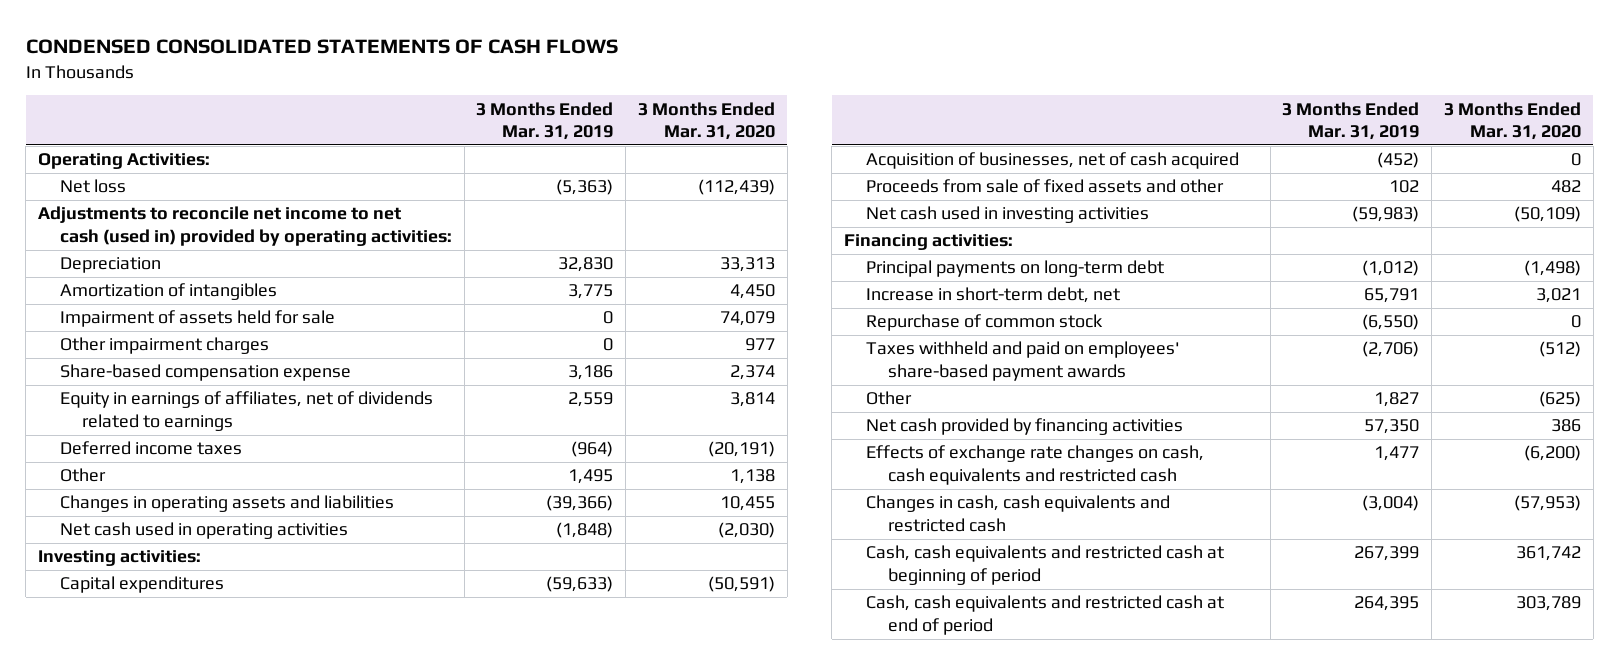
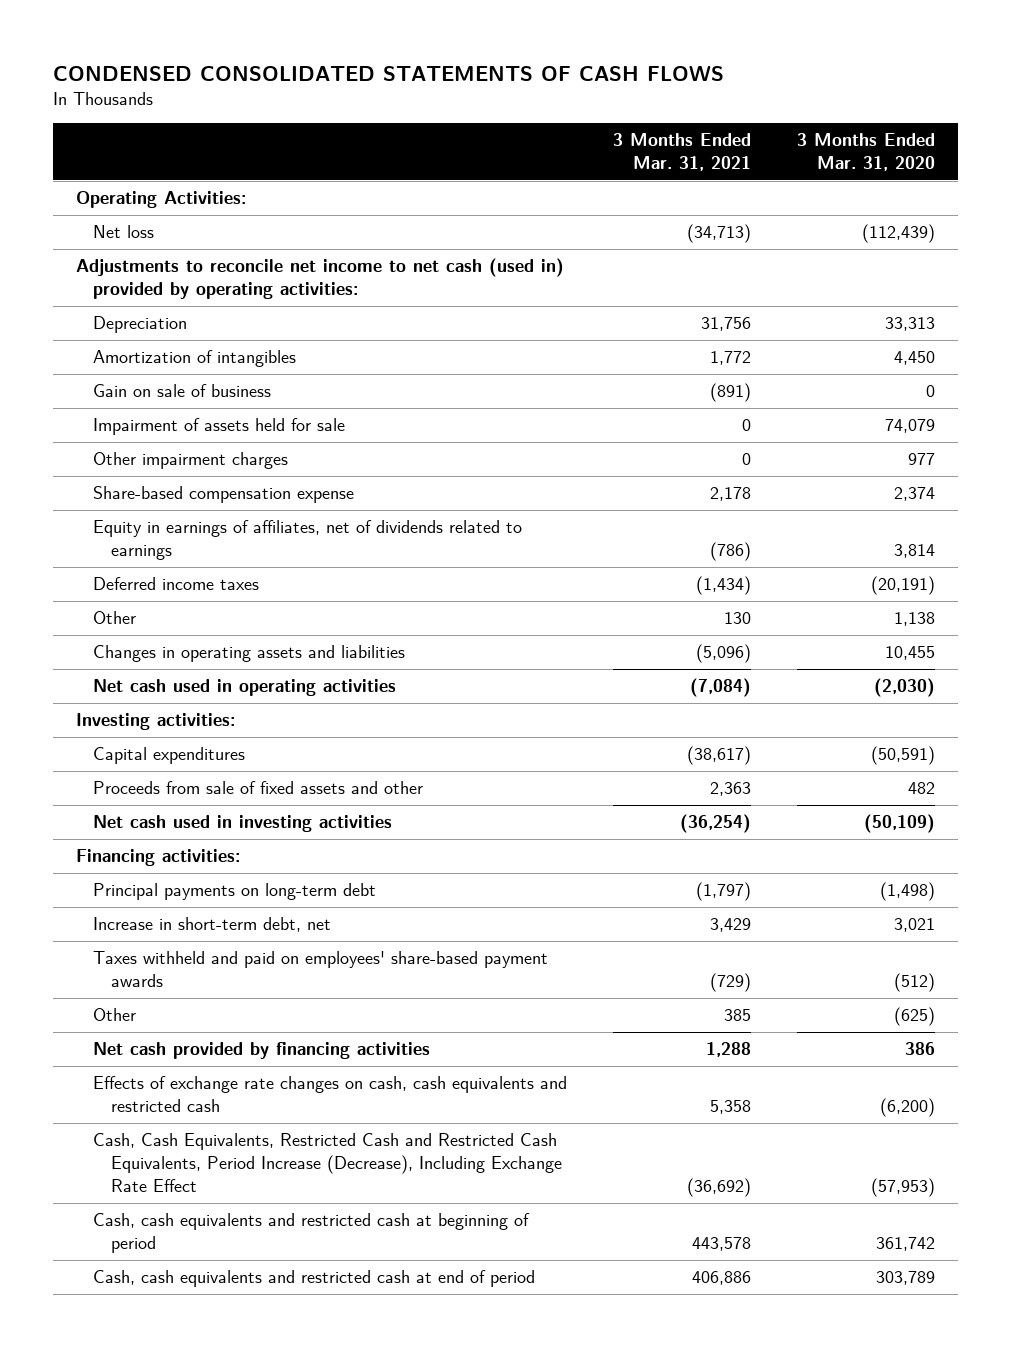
[476,101,614,141] 3 Months Ended Mar. 31, 2019 -> none
none -> [613,133,752,171] 3 Months Ended Mar. 31, 2021
none -> [93,384,272,398] Gain on sale of business
[865,152,1239,170] Acquisition of businesses, net of cash acquired -> none
[865,314,1103,332] Repurchase of common stock -> none
[865,495,1170,532] Changes in cash, cash equivalents and restricted cash -> [93,1133,562,1192] Cash, Cash Equivalents, Restricted Cash and Restricted Cash Equivalents, Period Increase (Decrease), Including Exchange Rate Effect

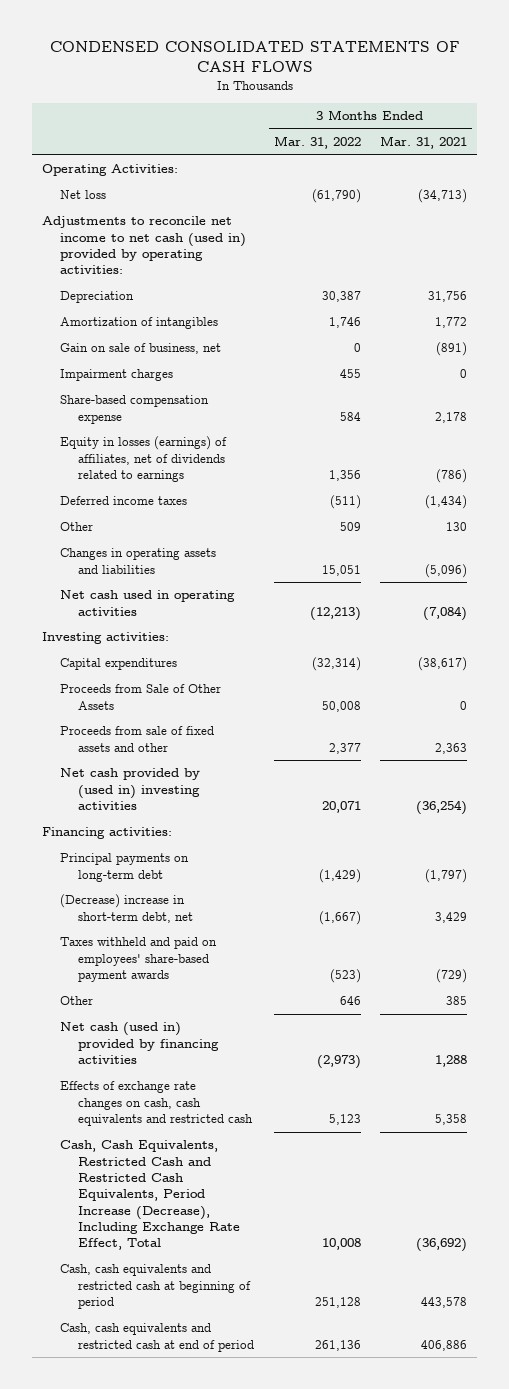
[797,133,936,171] 3 Months Ended Mar. 31, 2020 -> none
none -> [273,136,361,150] Mar. 31, 2022
[93,418,346,436] Impairment of assets held for sale -> none
[93,384,272,398] Gain on sale of business -> [60,343,222,355] Gain on sale of business, net
[93,452,289,470] Other impairment charges -> [60,369,174,382] Impairment charges
[93,520,523,561] Equity in earnings of affiliates, net of dividends related to earnings -> [60,436,228,483] Equity in losses (earnings) of affiliates, net of dividends related to earnings
none -> [60,684,222,710] Proceeds from Sale of Other Assets
[93,815,393,833] Net cash used in investing activities -> [60,768,201,811] Net cash provided by (used in) investing activities
[93,917,332,933] Increase in short-term debt, net -> [60,894,194,923] (Decrease) increase in short-term debt, net
[93,1042,431,1060] Net cash provided by financing activities -> [60,1022,220,1065] Net cash (used in) provided by financing activities
[93,1133,562,1192] Cash, Cash Equivalents, Restricted Cash and Restricted Cash Equivalents, Period Increase (Decrease), Including Exchange Rate Effect -> [60,1140,241,1251] Cash, Cash Equivalents, Restricted Cash and Restricted Cash Equivalents, Period Increase (Decrease), Including Exchange Rate Effect, Total

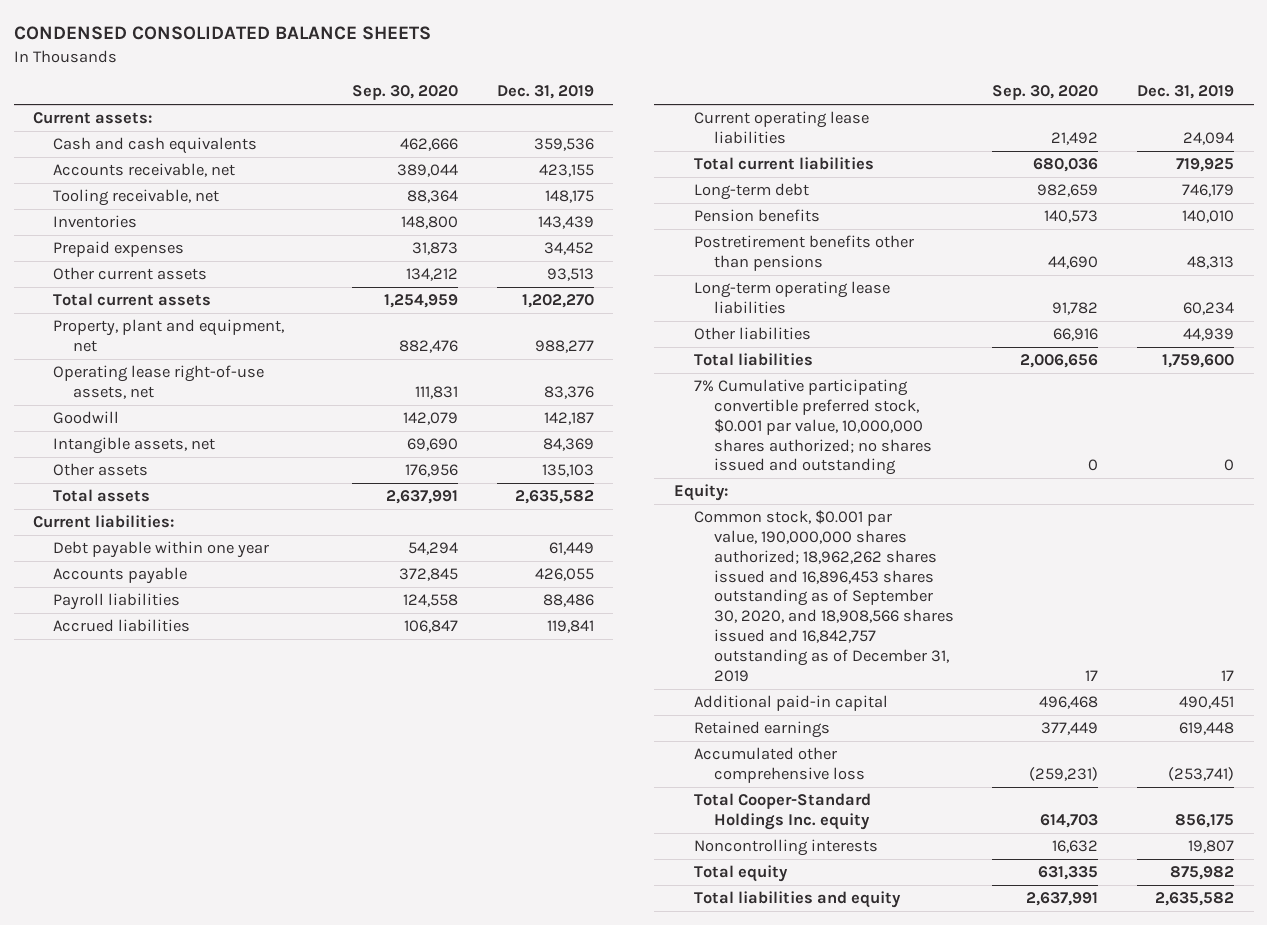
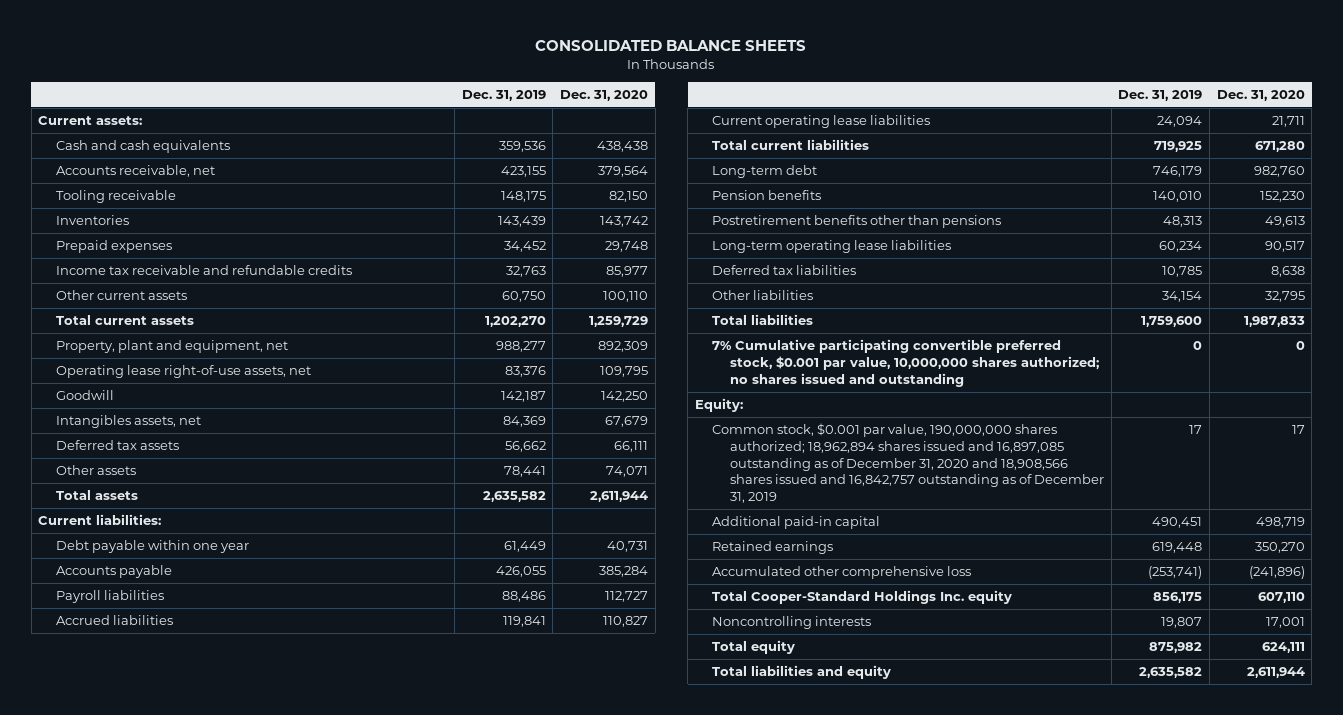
[13,26,431,41] CONDENSED CONSOLIDATED BALANCE SHEETS -> [535,40,807,52] CONSOLIDATED BALANCE SHEETS
[351,85,458,101] Sep. 30, 2020 -> none
none -> [560,89,649,101] Dec. 31, 2020
[52,189,219,207] Tooling receivable, net -> [55,190,176,204] Tooling receivable
none -> [55,265,352,276] Income tax receivable and refundable credits
[546,268,594,282] 93,513 -> [501,291,546,303] 60,750
[52,437,215,455] Intangible assets, net -> [55,415,201,429] Intangibles assets, net
none -> [55,440,179,451] Deferred tax assets
[541,464,594,478] 135,103 -> [503,466,546,478] 78,441
none -> [712,265,857,276] Deferred tax liabilities
[1183,328,1235,342] 44,939 -> [1162,291,1203,303] 34,154
[693,510,954,682] Common stock, $0.001 par value, 190,000,000 shares authorized; 18,962,262 shares issued and 16,896,453 shares outstanding as of September 30, 2020, and 18,908,566 shares issued and 16,842,757 outstanding as of December 31, 2019 -> [712,423,1105,504] Common stock, $0.001 par value, 190,000,000 shares authorized; 18,962,894 shares issued and 16,897,085 outstanding as of December 31, 2020 and 18,908,566 shares issued and 16,842,757 outstanding as of December 31, 2019

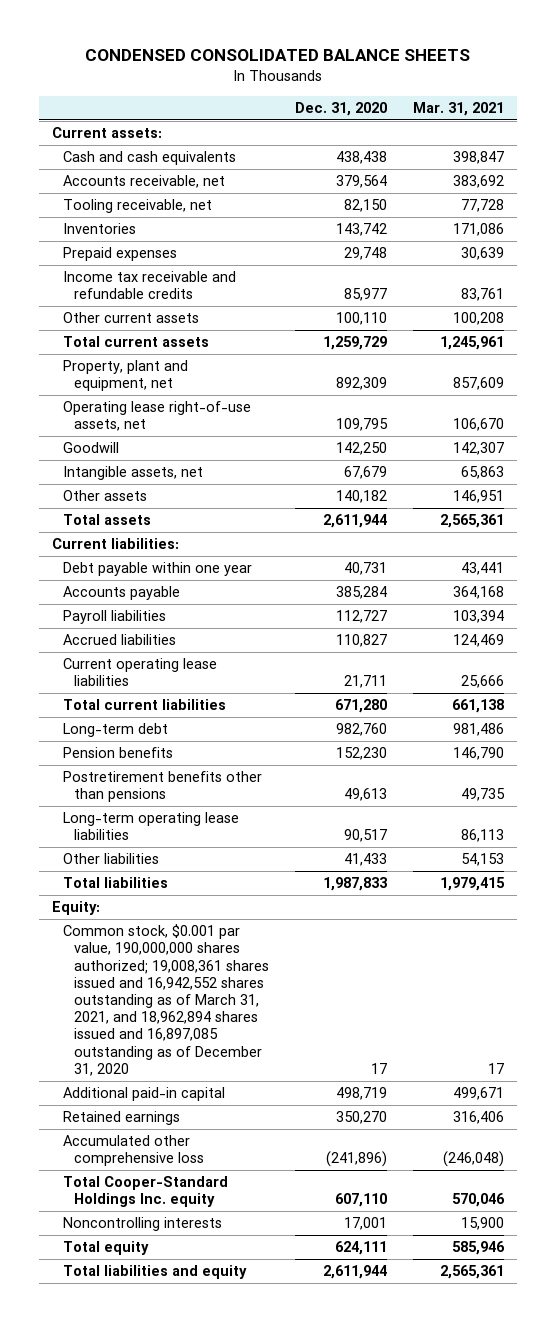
[535,40,807,52] CONSOLIDATED BALANCE SHEETS -> [84,49,470,62] CONDENSED CONSOLIDATED BALANCE SHEETS
[461,89,546,101] Dec. 31, 2019 -> none
none -> [412,102,504,117] Mar. 31, 2021
[55,190,176,204] Tooling receivable -> [63,199,213,214] Tooling receivable, net
[55,440,179,451] Deferred tax assets -> none
[55,415,201,429] Intangibles assets, net -> [63,466,204,481] Intangible assets, net
[606,466,649,478] 74,071 -> [336,490,388,504] 140,182
[712,265,857,276] Deferred tax liabilities -> none
[1264,291,1305,303] 32,795 -> [344,853,388,867] 41,433
[712,339,1100,387] 7% Cumulative participating convertible preferred stock, $0.001 par value, 10,000,000 shares authorized; no shares issued and outstanding -> none
[712,423,1105,504] Common stock, $0.001 par value, 190,000,000 shares authorized; 18,962,894 shares issued and 16,897,085 outstanding as of December 31, 2020 and 18,908,566 shares issued and 16,842,757 outstanding as of December 31, 2019 -> [63,924,270,1076] Common stock, $0.001 par value, 190,000,000 shares authorized; 19,008,361 shares issued and 16,942,552 shares outstanding as of March 31, 2021, and 18,962,894 shares issued and 16,897,085 outstanding as of December 31, 2020

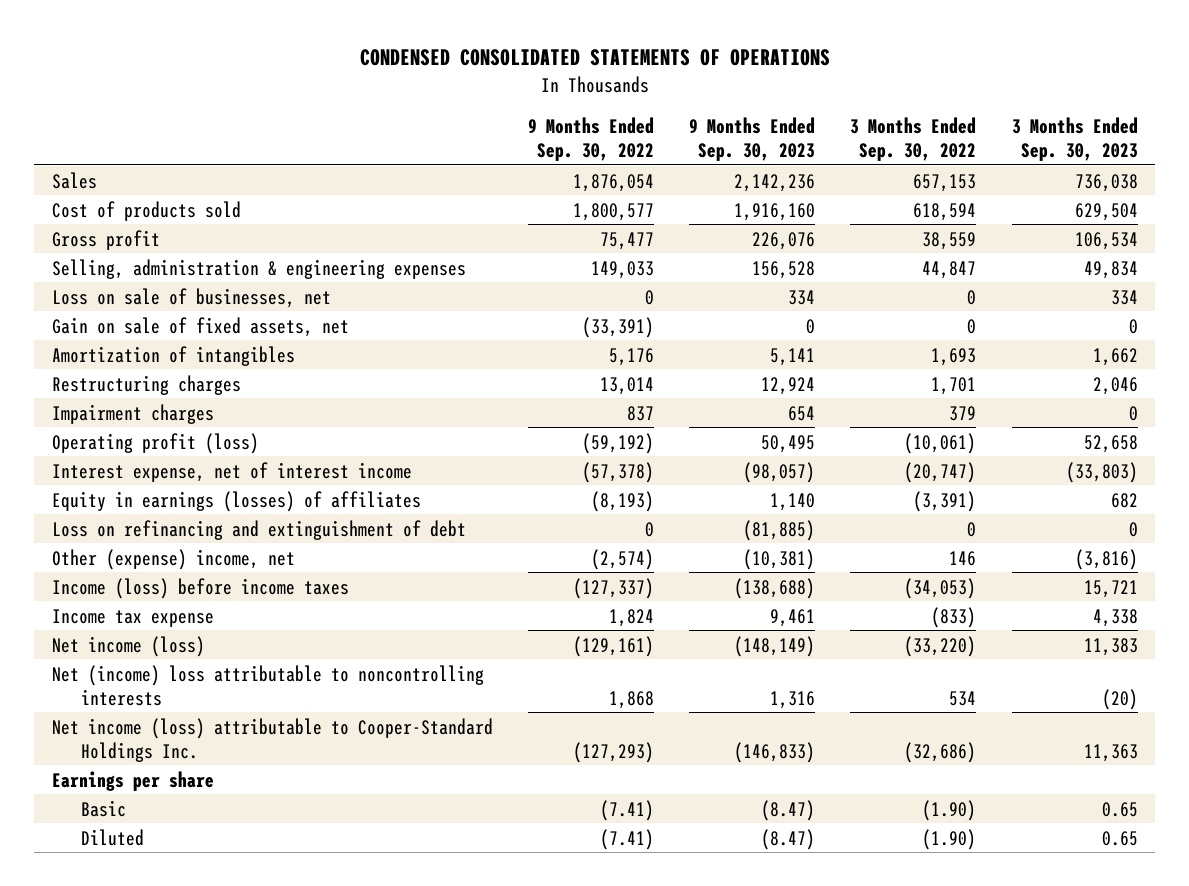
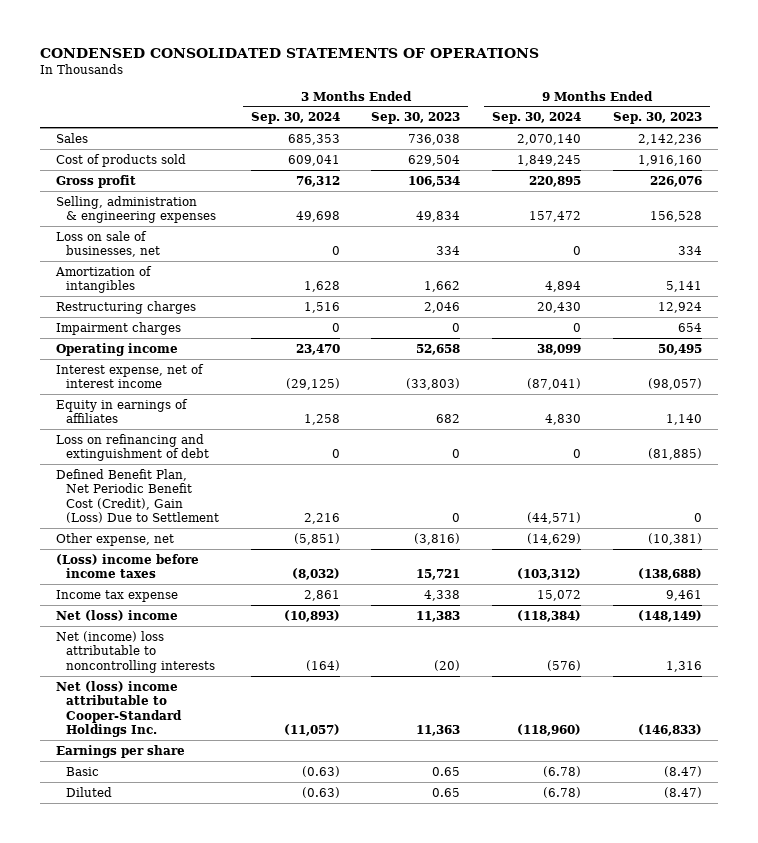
[528,116,655,161] 9 Months Ended Sep. 30, 2022 -> none
[850,116,977,161] 3 Months Ended Sep. 30, 2022 -> none
none -> [250,112,340,125] Sep. 30, 2024
none -> [492,112,582,125] Sep. 30, 2024
[51,316,349,337] Gain on sale of fixed assets, net -> none
[51,432,259,454] Operating profit (loss) -> [55,342,178,356] Operating income
[51,490,421,512] Equity in earnings (losses) of affiliates -> [55,398,188,424] Equity in earnings of affiliates
none -> [55,468,220,524] Defined Benefit Plan, Net Periodic Benefit Cost (Credit), Gain (Loss) Due to Settlement
[51,548,295,570] Other (expense) income, net -> [55,532,174,546] Other expense, net
[51,577,349,599] Income (loss) before income taxes -> [55,553,199,579] (Loss) income before income taxes
[51,635,205,657] Net income (loss) -> [55,609,178,621] Net (loss) income
[51,717,493,762] Net income (loss) attributable to Cooper-Standard Holdings Inc. -> [55,680,183,738] Net (loss) income attributable to Cooper-Standard Holdings Inc.

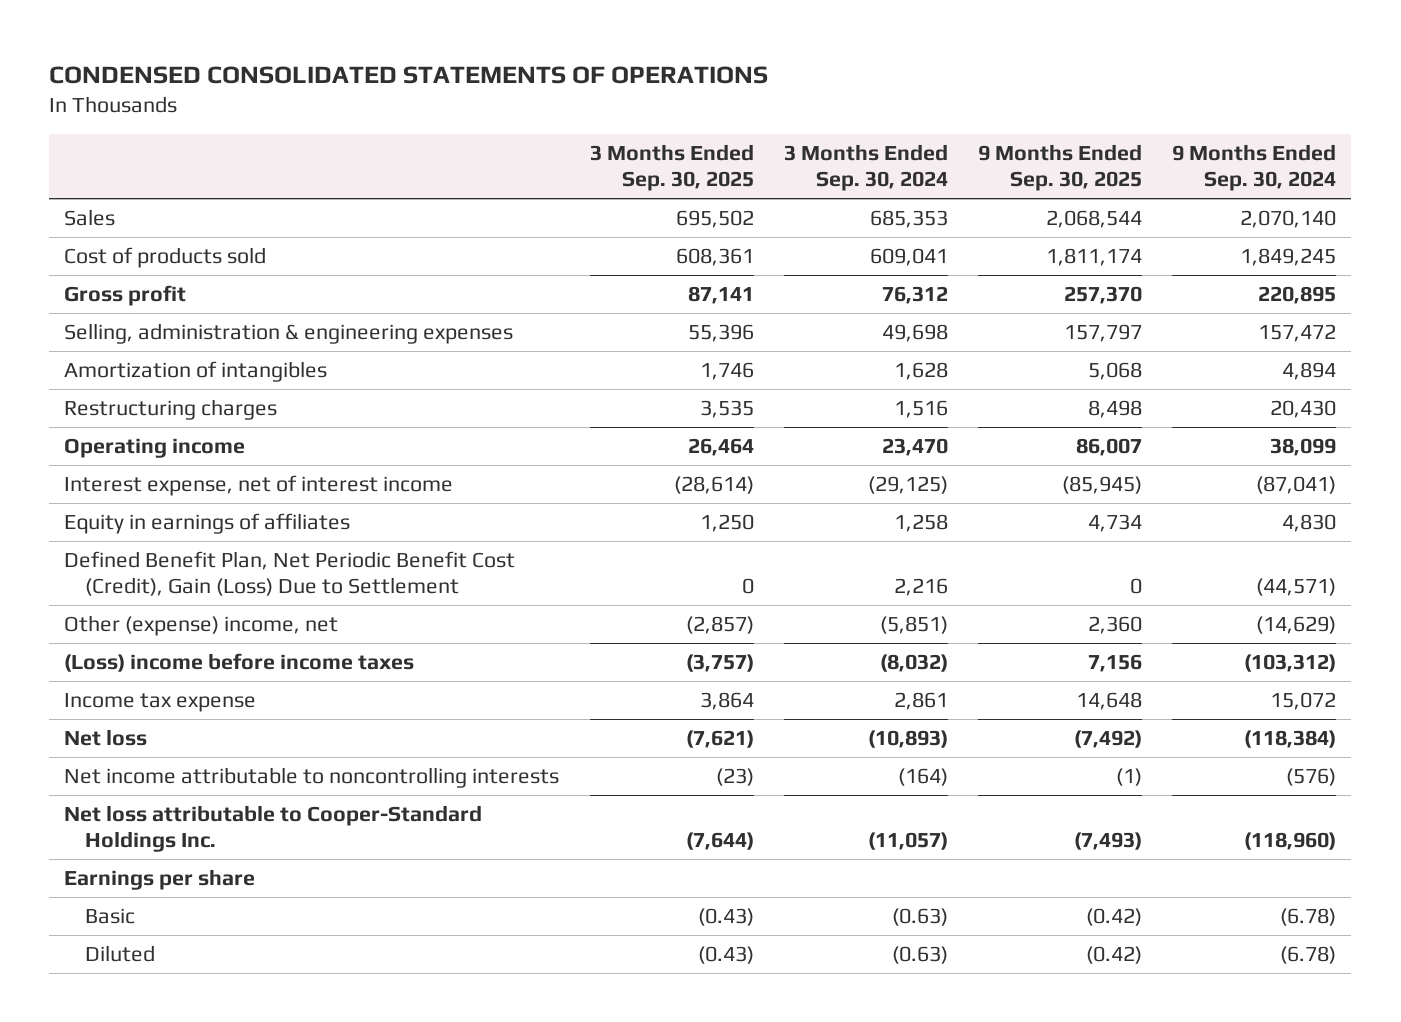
[371,112,461,125] Sep. 30, 2023 -> none
[612,112,702,125] Sep. 30, 2023 -> none
none -> [589,144,754,192] 3 Months Ended Sep. 30, 2025
none -> [978,144,1143,192] 9 Months Ended Sep. 30, 2025
[55,230,161,258] Loss on sale of businesses, net -> none
[55,321,181,335] Impairment charges -> none
[55,433,210,462] Loss on refinancing and extinguishment of debt -> none
[55,532,174,546] Other expense, net -> [64,615,339,637] Other (expense) income, net
[55,609,178,621] Net (loss) income -> [64,729,148,747] Net loss
[55,630,216,673] Net (income) loss attributable to noncontrolling interests -> [64,767,560,789] Net income attributable to noncontrolling interests
[55,680,183,738] Net (loss) income attributable to Cooper-Standard Holdings Inc. -> [64,805,483,853] Net loss attributable to Cooper-Standard Holdings Inc.

